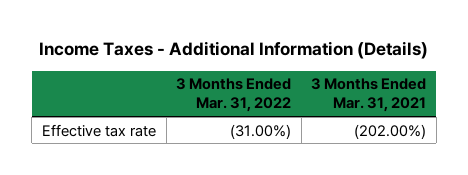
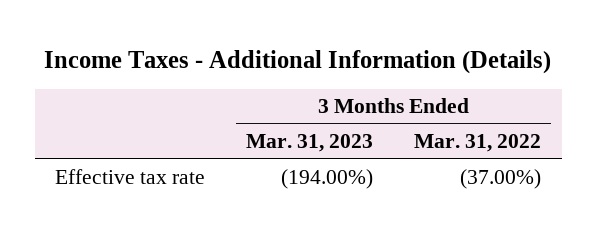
[311,78,427,113] 3 Months Ended Mar. 31, 2021 -> none
none -> [246,134,374,153] Mar. 31, 2023
[230,123,292,139] (31.00%) -> [460,169,542,190] (37.00%)

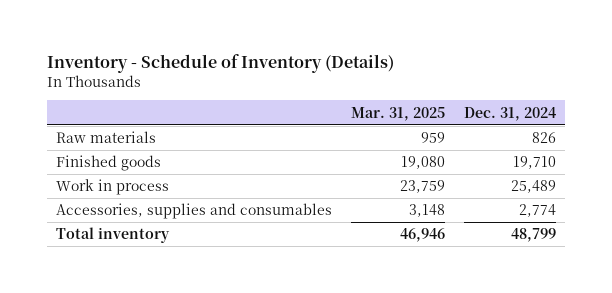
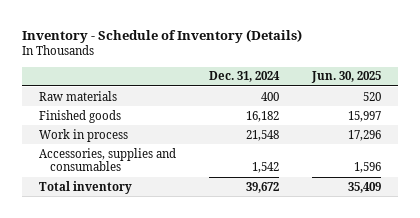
[350,106,445,121] Mar. 31, 2025 -> none
none -> [311,71,382,84] Jun. 30, 2025
[531,132,556,144] 826 -> [261,91,280,101] 400
[512,156,556,170] 19,710 -> [246,110,280,122] 16,182
[510,180,556,194] 25,489 -> [246,129,280,141] 21,548
[518,204,556,218] 2,774 -> [252,162,280,174] 1,542
[510,228,556,243] 48,799 -> [246,181,280,193] 39,672

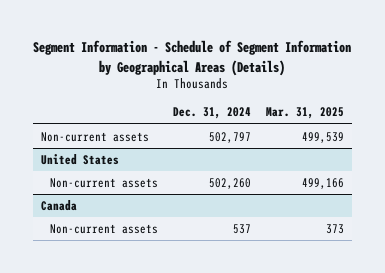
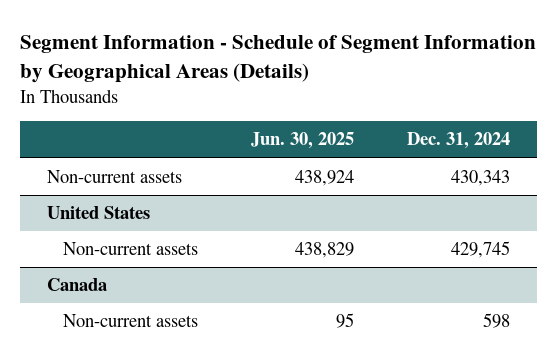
[266,107,345,120] Mar. 31, 2025 -> none
none -> [251,132,355,150] Jun. 30, 2025
[208,131,251,143] 502,797 -> [451,170,511,187] 430,343
[208,177,251,189] 502,260 -> [451,241,511,259] 429,745
[232,223,251,234] 537 -> [483,313,511,329] 598

